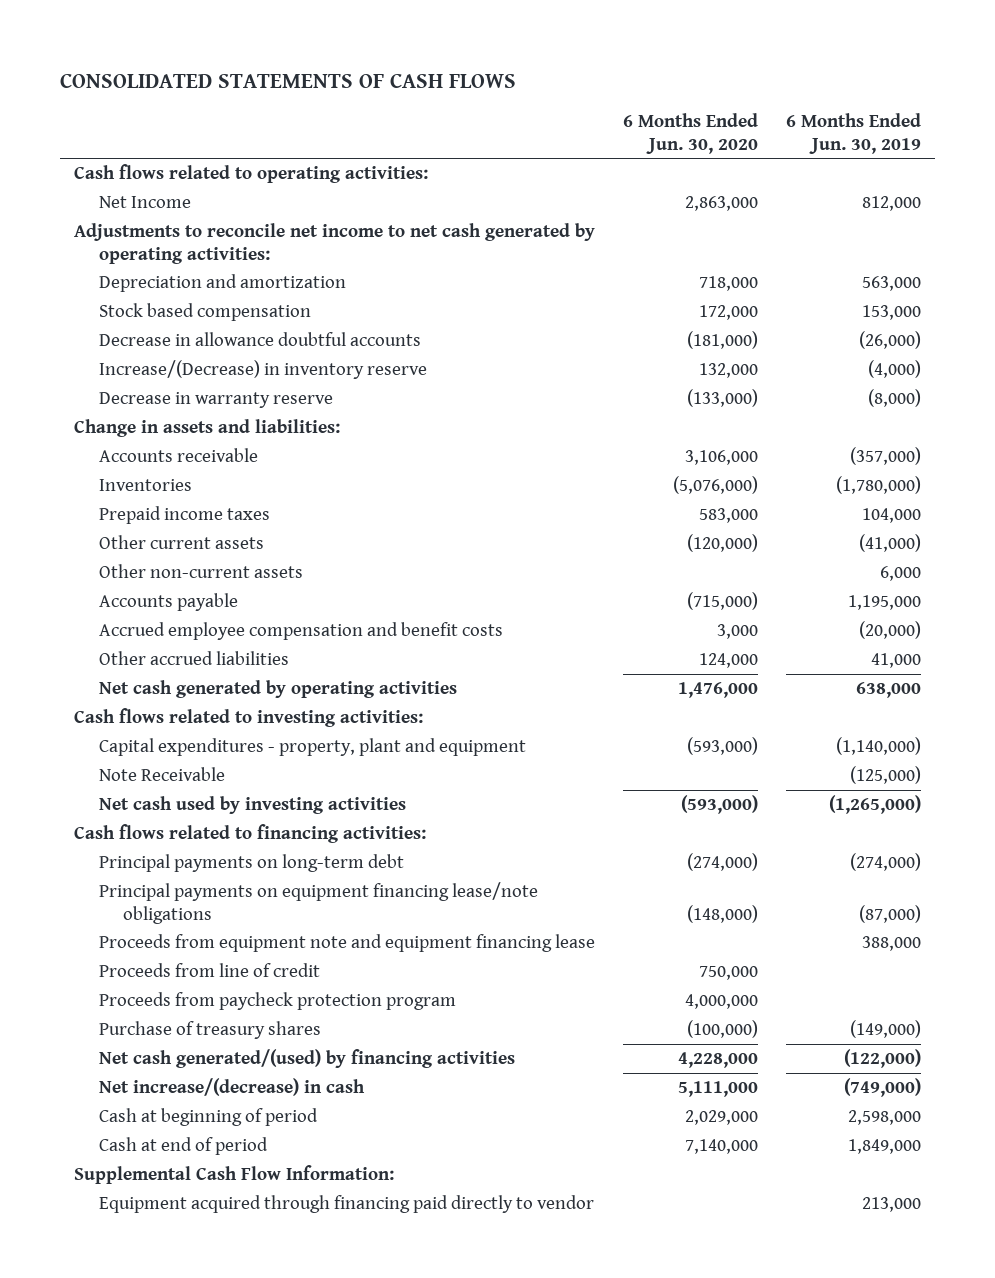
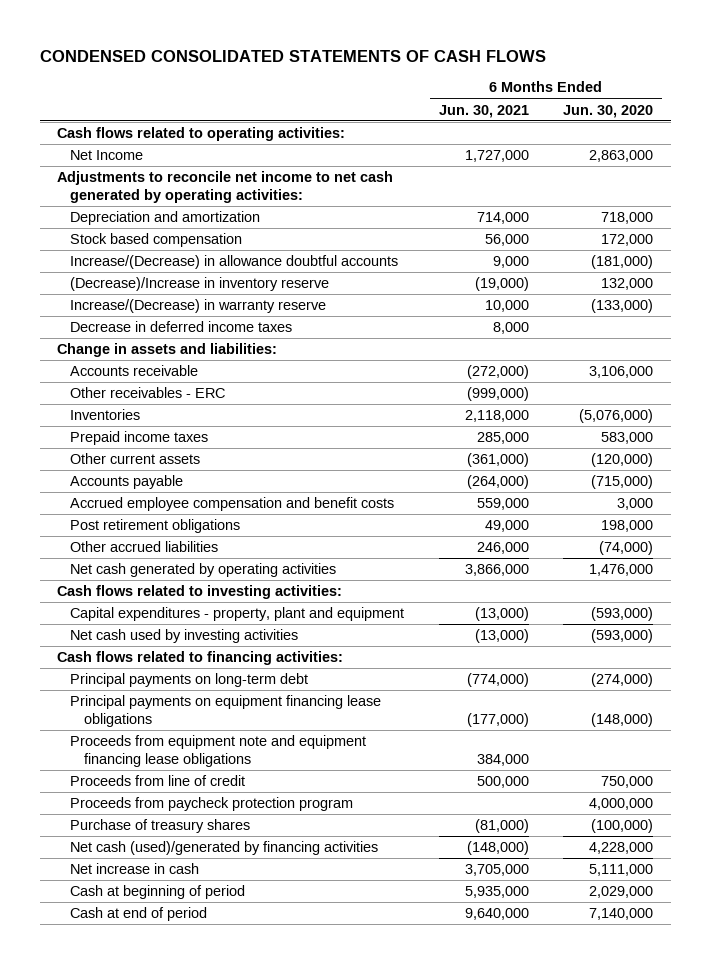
[59,73,516,89] CONSOLIDATED STATEMENTS OF CASH FLOWS -> [39,49,546,62] CONDENSED CONSOLIDATED STATEMENTS OF CASH FLOWS
[786,112,922,154] 6 Months Ended Jun. 30, 2019 -> none
none -> [438,104,529,118] Jun. 30, 2021
[98,332,421,347] Decrease in allowance doubtful accounts -> [70,255,399,270] Increase/(Decrease) in allowance doubtful accounts
[98,360,427,380] Increase/(Decrease) in inventory reserve -> [70,277,330,292] (Decrease)/Increase in inventory reserve
[98,392,333,409] Decrease in warranty reserve -> [70,299,327,314] Increase/(Decrease) in warranty reserve
none -> [70,321,293,333] Decrease in deferred income taxes
none -> [70,387,226,399] Other receivables - ERC
[98,564,303,579] Other non-current assets -> none
none -> [70,519,241,534] Post retirement obligations
[698,653,758,669] 124,000 -> [599,541,654,556] (74,000)
[98,767,225,782] Note Receivable -> none
[98,882,538,924] Principal payments on equipment financing lease/note obligations -> [70,695,382,727] Principal payments on equipment financing lease obligations
[98,934,595,953] Proceeds from equipment note and equipment financing lease -> [70,735,367,767] Proceeds from equipment note and equipment financing lease obligations
[98,1049,515,1069] Net cash generated/(used) by financing activities -> [70,841,379,856] Net cash (used)/generated by financing activities
[98,1078,365,1097] Net increase/(decrease) in cash -> [70,863,200,875] Net increase in cash
[73,1165,394,1185] Supplemental Cash Flow Information: -> none
[98,1195,594,1214] Equipment acquired through financing paid directly to vendor -> none

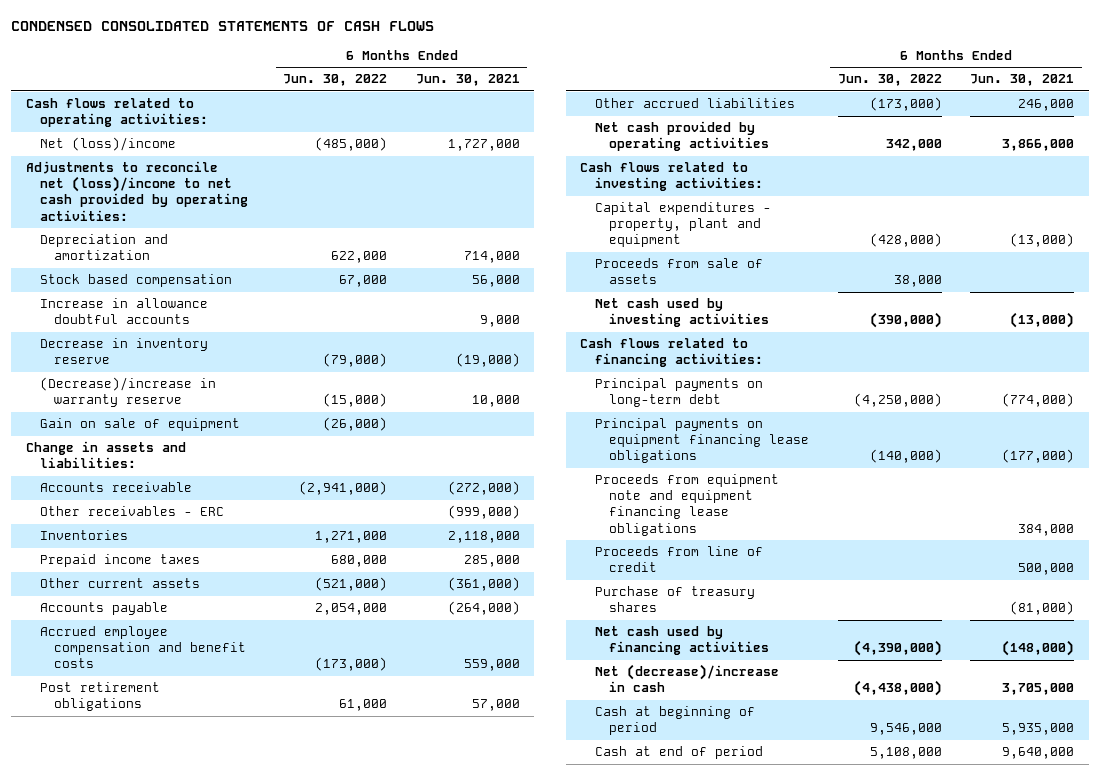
[563,104,654,118] Jun. 30, 2020 -> none
none -> [283,74,388,87] Jun. 30, 2022
[70,150,144,161] Net Income -> [40,137,177,152] Net (loss)/income
[56,171,393,203] Adjustments to reconcile net income to net cash generated by operating activities: -> [25,161,249,221] Adjustments to reconcile net (loss)/income to net cash provided by operating activities:
[70,321,293,333] Decrease in deferred income taxes -> none
[70,255,399,270] Increase/(Decrease) in allowance doubtful accounts -> [40,298,209,325] Increase in allowance doubtful accounts
[70,277,330,292] (Decrease)/Increase in inventory reserve -> [40,338,209,365] Decrease in inventory reserve
[70,299,327,314] Increase/(Decrease) in warranty reserve -> [40,377,217,408] (Decrease)/increase in warranty reserve
none -> [40,418,241,432] Gain on sale of equipment
[484,520,529,533] 49,000 -> [471,699,520,712] 57,000
[70,563,337,578] Net cash generated by operating activities -> [594,121,769,152] Net cash provided by operating activities
none -> [594,258,763,285] Proceeds from sale of assets
[70,797,354,812] Proceeds from paycheck protection program -> none
[70,841,379,856] Net cash (used)/generated by financing activities -> [594,626,769,656] Net cash used by financing activities
[70,863,200,875] Net increase in cash -> [594,664,779,693] Net (decrease)/increase in cash

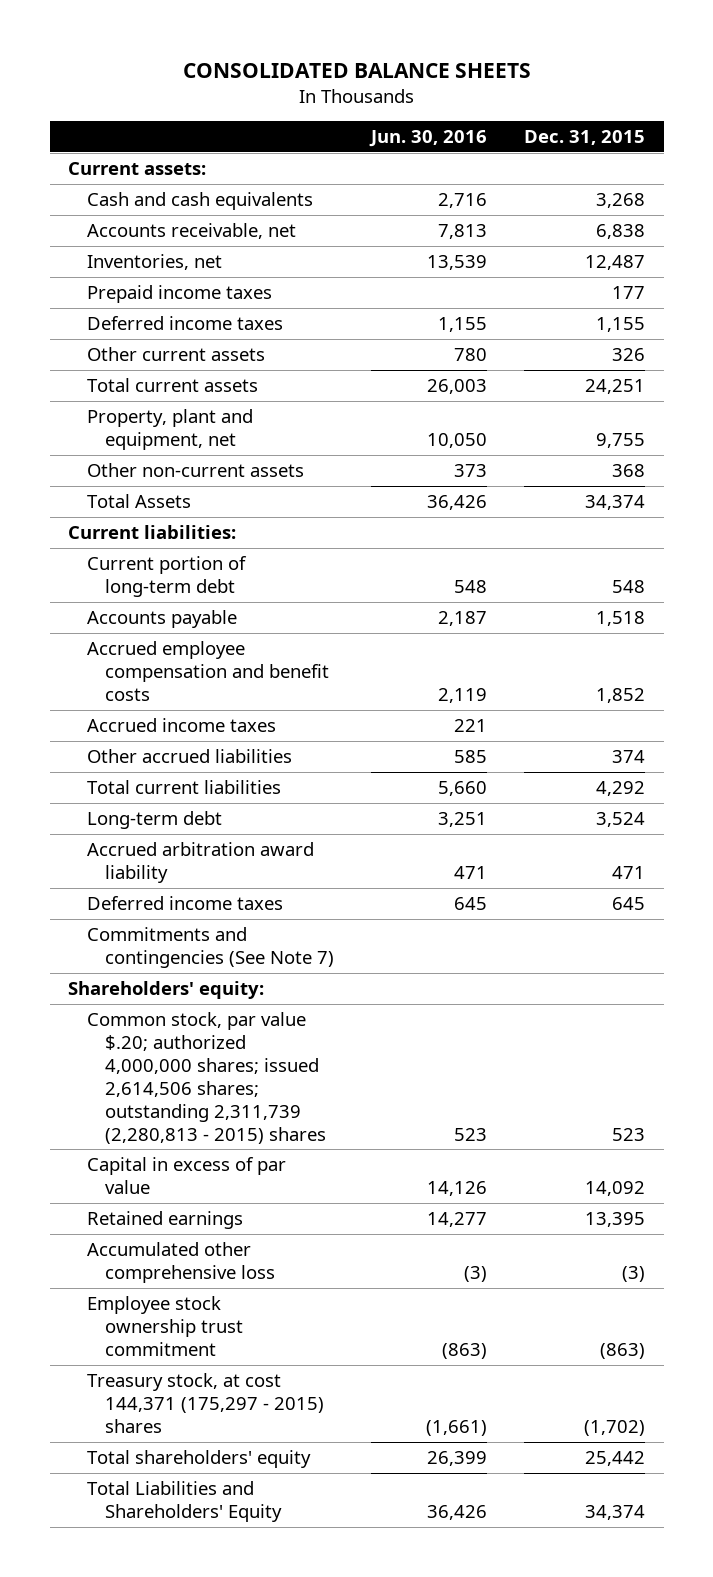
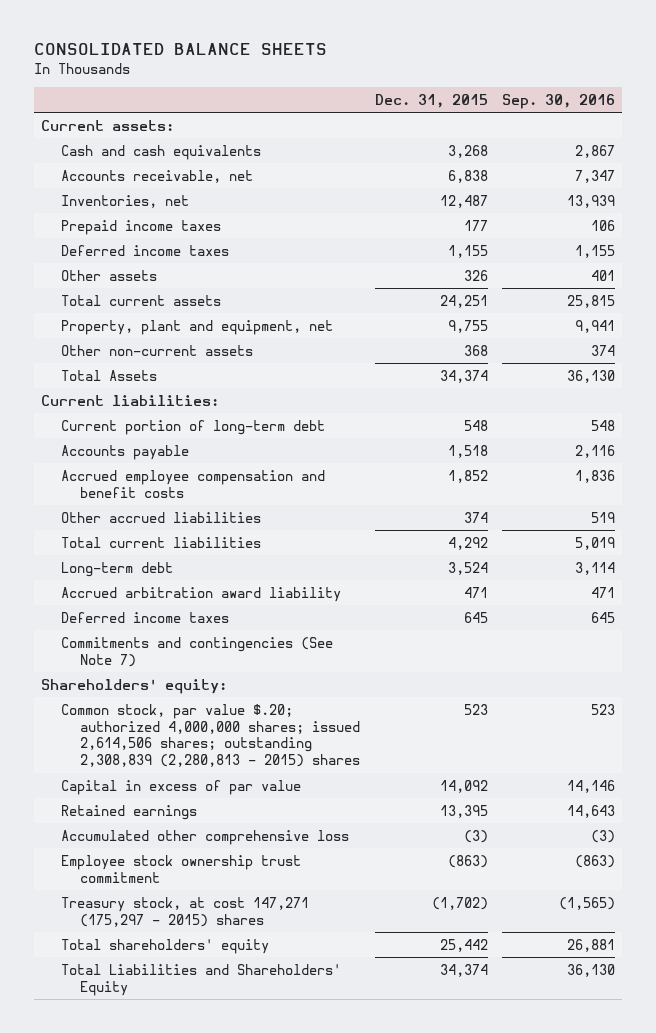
[369,129,488,147] Jun. 30, 2016 -> none
none -> [501,93,615,109] Sep. 30, 2016
[86,346,265,361] Other current assets -> [60,269,157,281] Other assets
[86,717,276,732] Accrued income taxes -> none
[86,1011,327,1144] Common stock, par value $.20; authorized 4,000,000 shares; issued 2,614,506 shares; outstanding 2,311,739 (2,280,813 - 2015) shares -> [60,703,361,768] Common stock, par value $.20; authorized 4,000,000 shares; issued 2,614,506 shares; outstanding 2,308,839 (2,280,813 - 2015) shares
[86,1372,325,1433] Treasury stock, at cost 144,371 (175,297 - 2015) shares -> [60,896,309,927] Treasury stock, at cost 147,271 (175,297 - 2015) shares

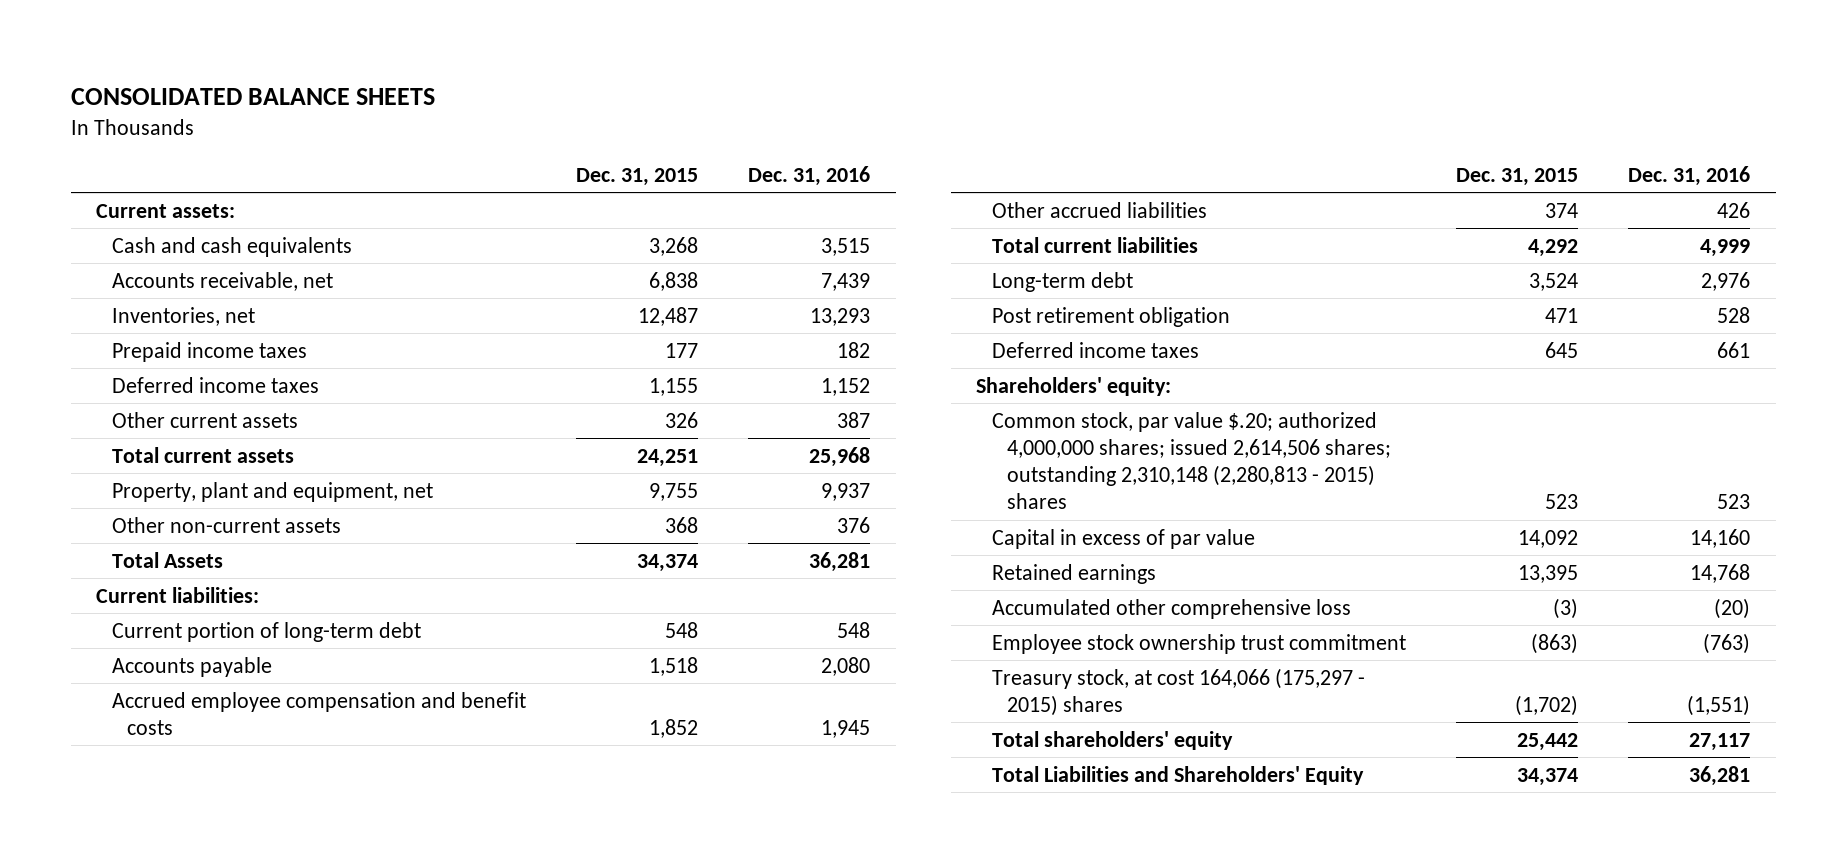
[501,93,615,109] Sep. 30, 2016 -> none
none -> [748,166,871,187] Dec. 31, 2016
[60,269,157,281] Other assets -> [111,411,298,428] Other current assets
[60,586,341,602] Accrued arbitration award liability -> [991,306,1230,327] Post retirement obligation
[60,636,333,667] Commitments and contingencies (See Note 7) -> none
[60,703,361,768] Common stock, par value $.20; authorized 4,000,000 shares; issued 2,614,506 shares; outstanding 2,308,839 (2,280,813 - 2015) shares -> [991,411,1392,510] Common stock, par value $.20; authorized 4,000,000 shares; issued 2,614,506 shares; outstanding 2,310,148 (2,280,813 - 2015) shares
[60,896,309,927] Treasury stock, at cost 147,271 (175,297 - 2015) shares -> [991,667,1365,716] Treasury stock, at cost 164,066 (175,297 - 2015) shares

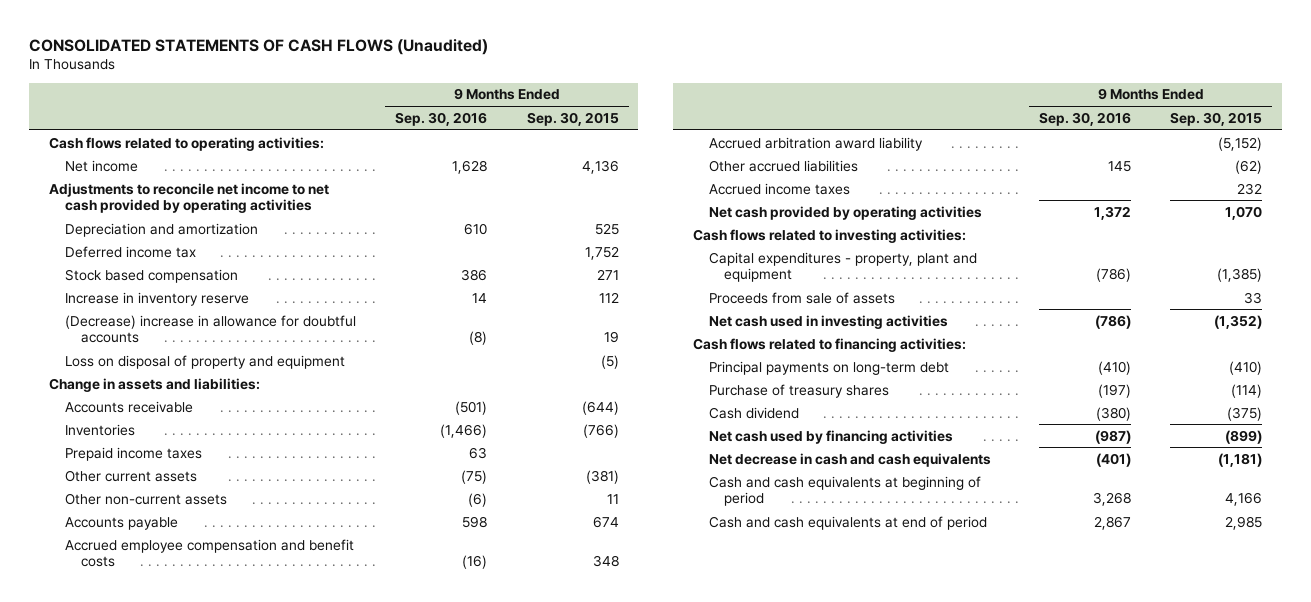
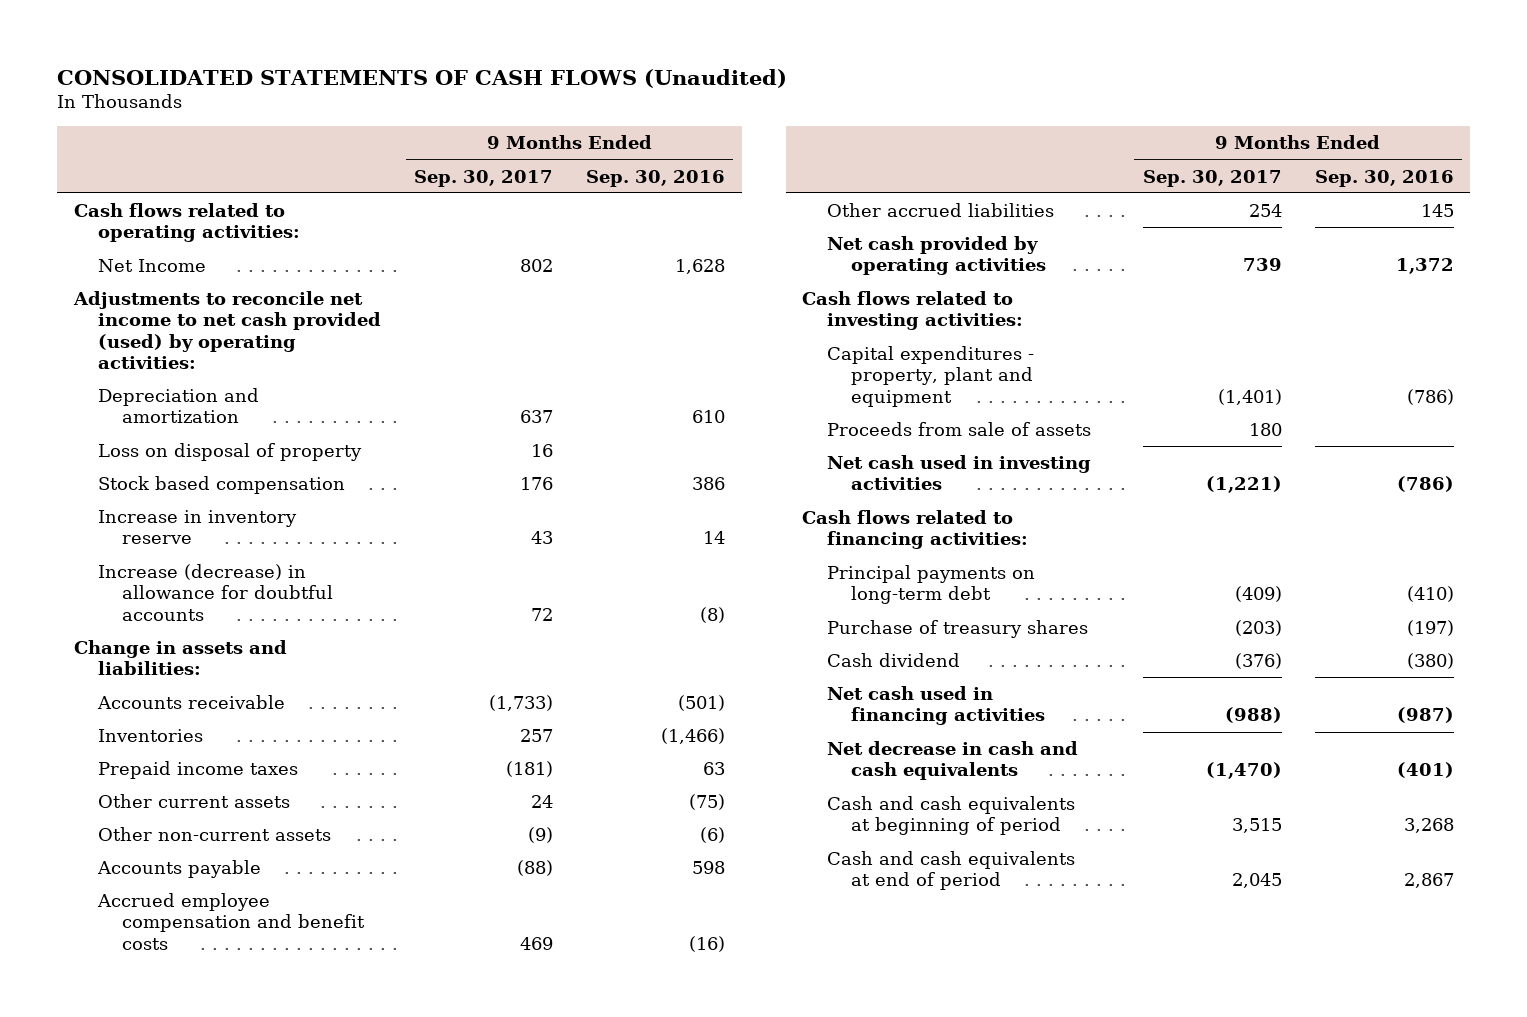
[526,111,619,126] Sep. 30, 2015 -> none
none -> [414,169,554,187] Sep. 30, 2017
[64,159,138,172] Net income -> [98,259,207,273] Net Income
[48,182,329,213] Adjustments to reconcile net income to net cash provided by operating activities -> [72,291,382,369] Adjustments to reconcile net income to net cash provided (used) by operating activities:
[64,245,196,258] Deferred income tax -> none
none -> [98,443,363,462] Loss on disposal of property
[64,354,345,369] Loss on disposal of property and equipment -> none
[64,314,356,343] (Decrease) increase in allowance for doubtful accounts -> [98,564,334,621] Increase (decrease) in allowance for doubtful accounts
[708,136,923,151] Accrued arbitration award liability -> none
[708,182,850,195] Accrued income taxes -> none
[708,429,953,444] Net cash used by financing activities -> [826,686,1046,726] Net cash used in financing activities

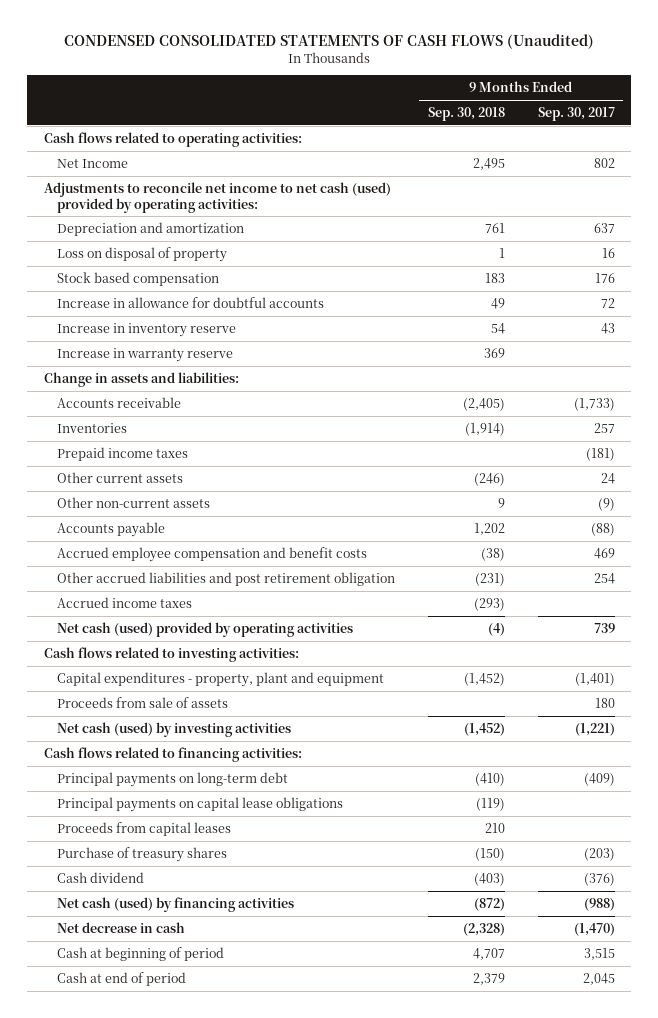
[57,68,788,88] CONSOLIDATED STATEMENTS OF CASH FLOWS (Unaudited) -> [64,34,595,50] CONDENSED CONSOLIDATED STATEMENTS OF CASH FLOWS (Unaudited)
[586,169,726,187] Sep. 30, 2016 -> none
none -> [427,106,505,121] Sep. 30, 2018
[72,291,382,369] Adjustments to reconcile net income to net cash provided (used) by operating activities: -> [43,181,391,213] Adjustments to reconcile net income to net cash (used) provided by operating activities:
none -> [56,296,324,308] Increase in allowance for doubtful accounts
[98,564,334,621] Increase (decrease) in allowance for doubtful accounts -> none
none -> [56,347,233,362] Increase in warranty reserve
[826,203,1054,218] Other accrued liabilities -> [56,571,395,586] Other accrued liabilities and post retirement obligation
none -> [56,596,192,608] Accrued income taxes
[826,236,1047,276] Net cash provided by operating activities -> [56,621,353,637] Net cash (used) provided by operating activities
[826,455,1091,491] Net cash used in investing activities -> [56,721,291,737] Net cash (used) by investing activities
none -> [56,796,343,812] Principal payments on capital lease obligations
none -> [56,821,231,836] Proceeds from capital leases
[826,686,1046,726] Net cash used in financing activities -> [56,896,294,912] Net cash (used) by financing activities
[826,741,1078,781] Net decrease in cash and cash equivalents -> [56,921,185,933] Net decrease in cash
[826,796,1075,836] Cash and cash equivalents at beginning of period -> [56,946,224,961] Cash at beginning of period
[826,851,1075,891] Cash and cash equivalents at end of period -> [56,971,186,986] Cash at end of period

